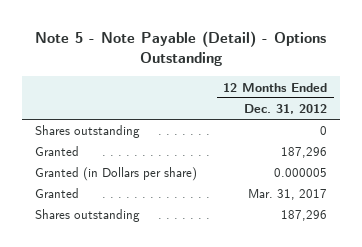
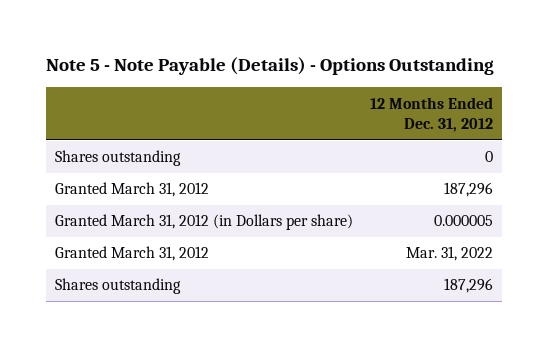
[35,30,327,67] Note 5 - Note Payable (Detail) - Options Outstanding -> [46,57,495,76] Note 5 - Note Payable (Details) - Options Outstanding
[35,146,80,157] Granted -> [54,182,209,198] Granted March 31, 2012
[35,167,198,182] Granted (in Dollars per share) -> [54,214,353,231] Granted March 31, 2012 (in Dollars per share)
[35,188,80,199] Granted -> [54,246,209,262] Granted March 31, 2012
[248,189,328,201] Mar. 31, 2017 -> [405,246,493,262] Mar. 31, 2022

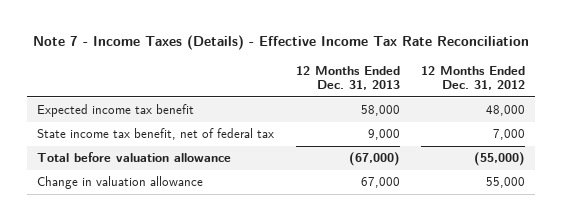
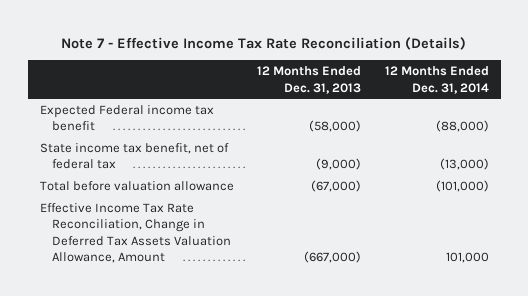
[33,34,530,50] Note 7 - Income Taxes (Details) - Effective Income Tax Rate Reconciliation -> [61,36,467,50] Note 7 - Effective Income Tax Rate Reconciliation (Details)
[420,65,525,91] 12 Months Ended Dec. 31, 2012 -> none
none -> [384,66,489,94] 12 Months Ended Dec. 31, 2014
[37,104,195,118] Expected income tax benefit -> [39,104,214,132] Expected Federal income tax benefit
[360,105,400,117] 58,000 -> [309,120,362,133] (58,000)
[367,129,400,141] 9,000 -> [316,158,362,171] (9,000)
[37,176,204,190] Change in valuation allowance -> [39,202,232,263] Effective Income Tax Rate Reconciliation, Change in Deferred Tax Assets Valuation Allowance, Amount
[360,177,400,189] 67,000 -> [304,250,362,263] (667,000)

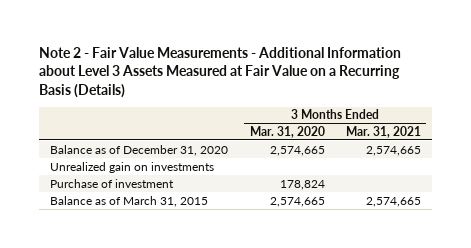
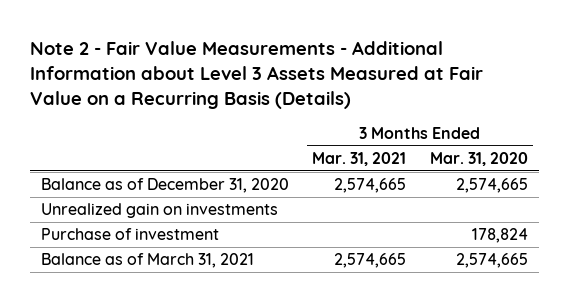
[50,195,209,207] Balance as of March 31, 2015 -> [41,253,255,269] Balance as of March 31, 2021

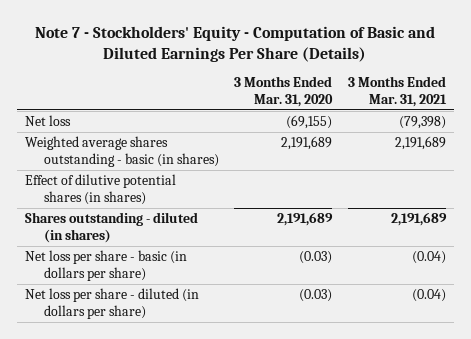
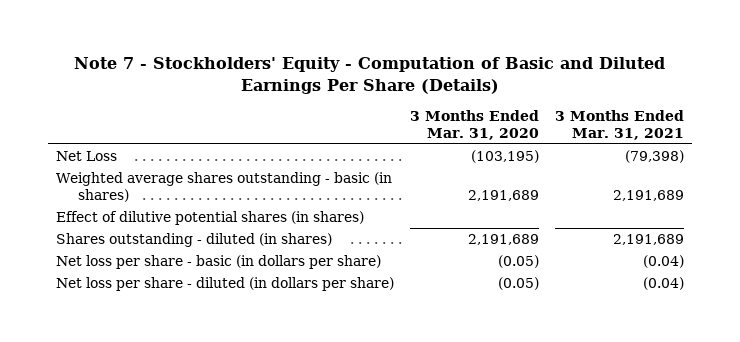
[24,114,71,126] Net loss -> [55,150,117,161] Net Loss
[286,114,333,129] (69,155) -> [470,149,539,163] (103,195)
[299,250,333,264] (0.03) -> [497,254,539,268] (0.05)
[299,288,333,302] (0.03) -> [497,276,539,290] (0.05)

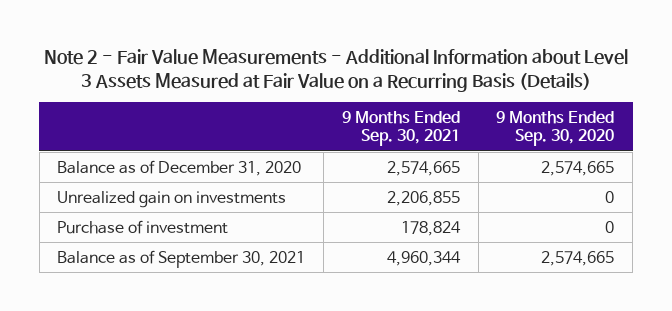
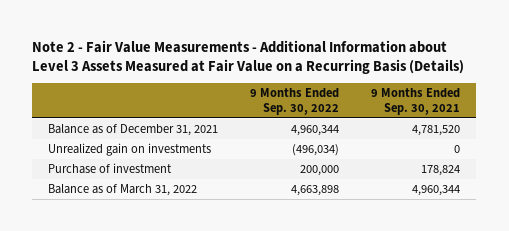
[496,110,615,147] 9 Months Ended Sep. 30, 2020 -> none
none -> [250,88,340,115] 9 Months Ended Sep. 30, 2022
[57,159,302,176] Balance as of December 31, 2020 -> [48,124,219,137] Balance as of December 31, 2021
[386,160,460,176] 2,574,665 -> [412,125,461,137] 4,781,520
[386,190,460,206] 2,206,855 -> [454,145,461,154] 0
[57,249,306,268] Balance as of September 30, 2021 -> [48,184,198,197] Balance as of March 31, 2022

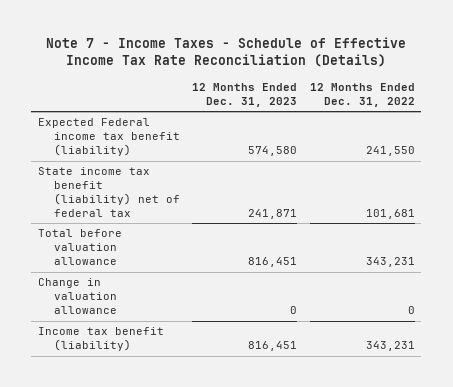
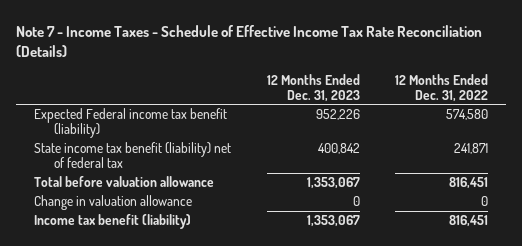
[248,146,298,157] 574,580 -> [315,109,360,121] 952,226
[365,146,415,157] 241,550 -> [446,109,489,121] 574,580
[248,208,298,219] 241,871 -> [317,143,360,155] 400,842
[365,208,415,219] 101,681 -> [454,143,489,155] 241,871
[248,257,298,268] 816,451 -> [306,177,360,190] 1,353,067
[365,257,415,268] 343,231 -> [449,177,489,190] 816,451
[248,341,298,352] 816,451 -> [306,215,360,228] 1,353,067
[365,341,415,352] 343,231 -> [449,215,489,228] 816,451

